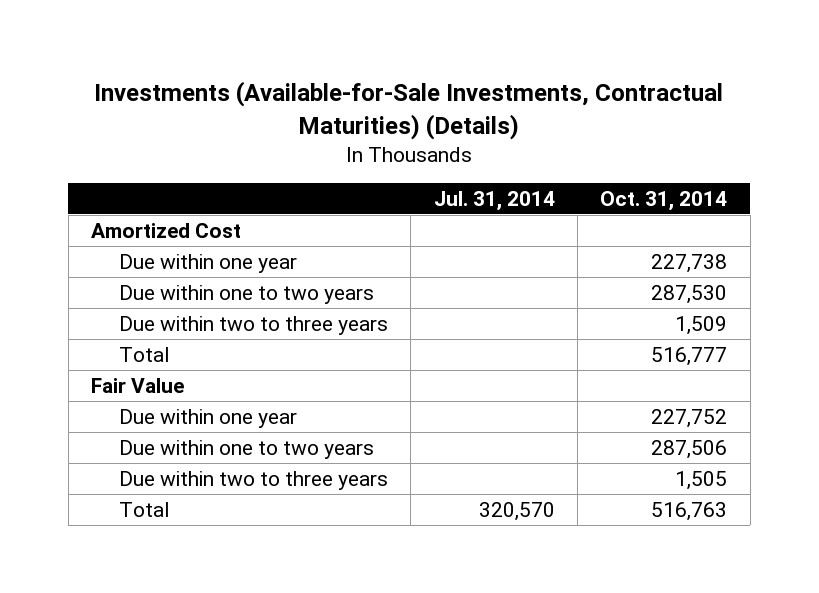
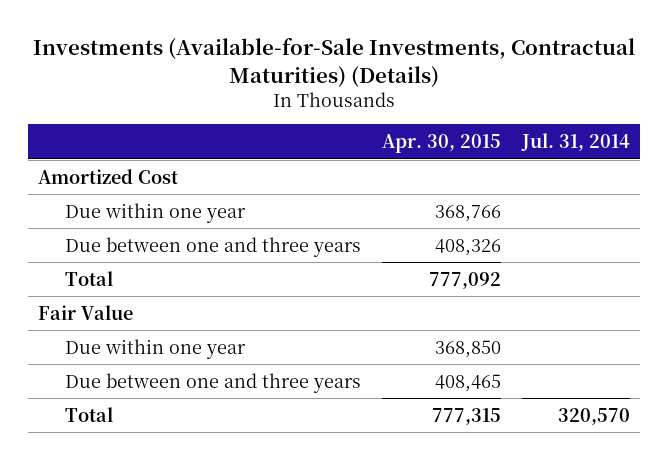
[600,190,728,211] Oct. 31, 2014 -> none
none -> [381,134,501,154] Apr. 30, 2015
[119,284,375,304] Due within one to two years -> none
[119,315,389,335] Due within two to three years -> [65,236,362,257] Due between one and three years
[119,439,375,459] Due within one to two years -> none
[119,470,389,490] Due within two to three years -> [65,372,362,393] Due between one and three years

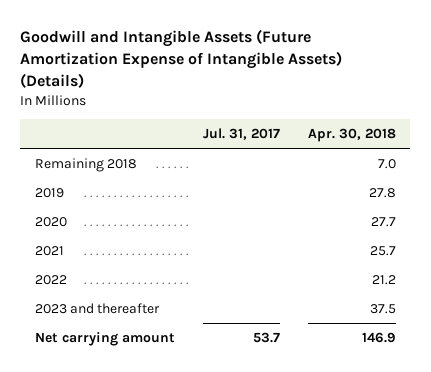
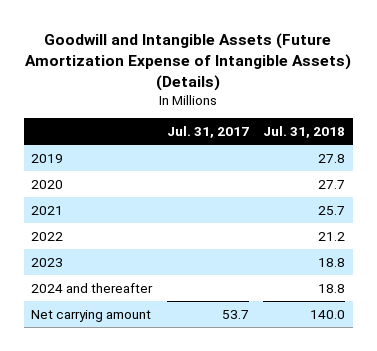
[308,128,397,143] Apr. 30, 2018 -> none
none -> [263,126,346,139] Jul. 31, 2018
[34,157,137,172] Remaining 2018 -> none
none -> [31,257,64,267] 2023
[34,302,160,314] 2023 and thereafter -> [31,282,154,293] 2024 and thereafter

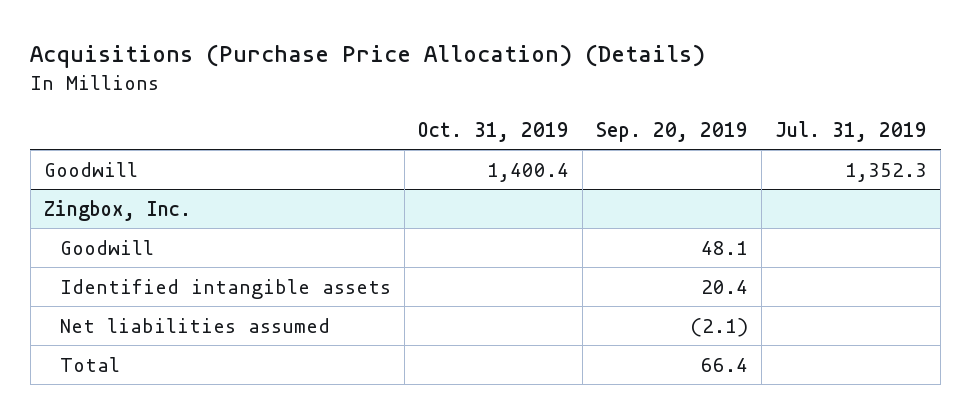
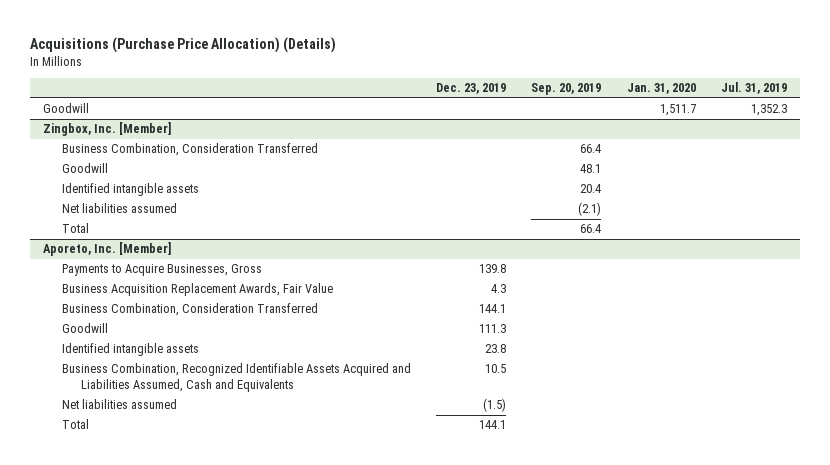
[418,121,570,142] Oct. 31, 2019 -> none
none -> [436,83,507,95] Dec. 23, 2019
none -> [626,83,696,95] Jan. 31, 2020
[43,199,191,221] Zingbox, Inc. -> [42,122,171,137] Zingbox, Inc. [Member]
none -> [61,143,318,157] Business Combination, Consideration Transferred
none -> [42,242,171,257] Aporeto, Inc. [Member]
none -> [61,264,262,277] Payments to Acquire Businesses, Gross
none -> [61,283,333,297] Business Acquisition Replacement Awards, Fair Value
none -> [61,303,318,317] Business Combination, Consideration Transferred
none -> [61,323,108,334] Goodwill
none -> [61,343,199,357] Identified intangible assets
none -> [61,363,411,393] Business Combination, Recognized Identifiable Assets Acquired and Liabilities Assumed, Cash and Equivalents
none -> [61,399,177,410] Net liabilities assumed
none -> [61,419,89,430] Total

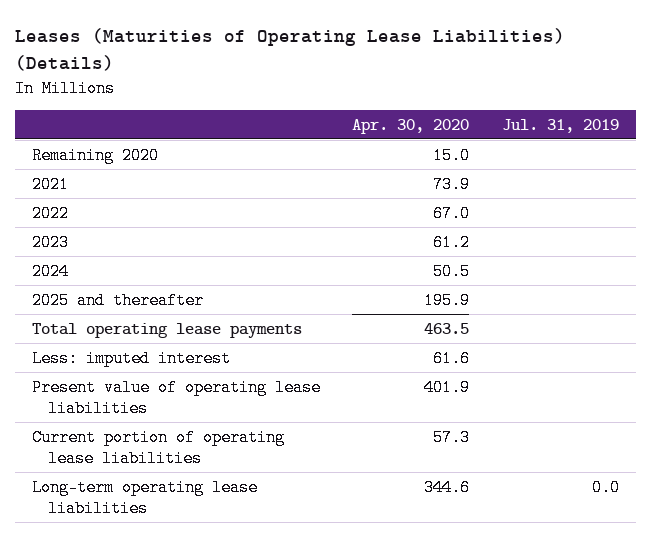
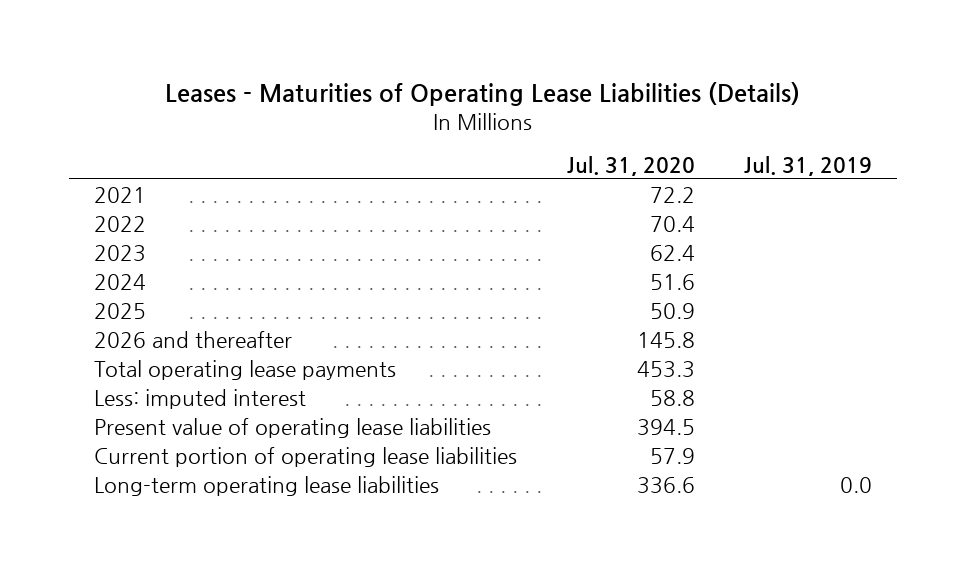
[15,28,566,72] Leases (Maturities of Operating Lease Liabilities) (Details) -> [165,82,801,107] Leases - Maturities of Operating Lease Liabilities (Details)
[352,118,470,134] Apr. 30, 2020 -> none
none -> [566,155,695,176] Jul. 31, 2020
[31,146,159,164] Remaining 2020 -> none
none -> [94,302,147,319] 2025
[31,291,204,309] 2025 and thereafter -> [94,330,293,348] 2026 and thereafter

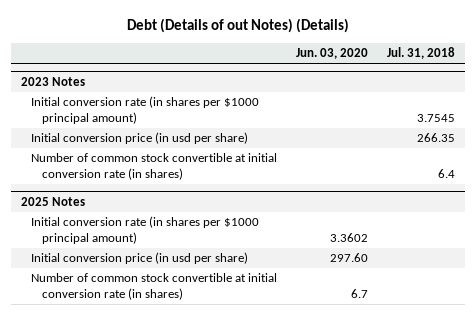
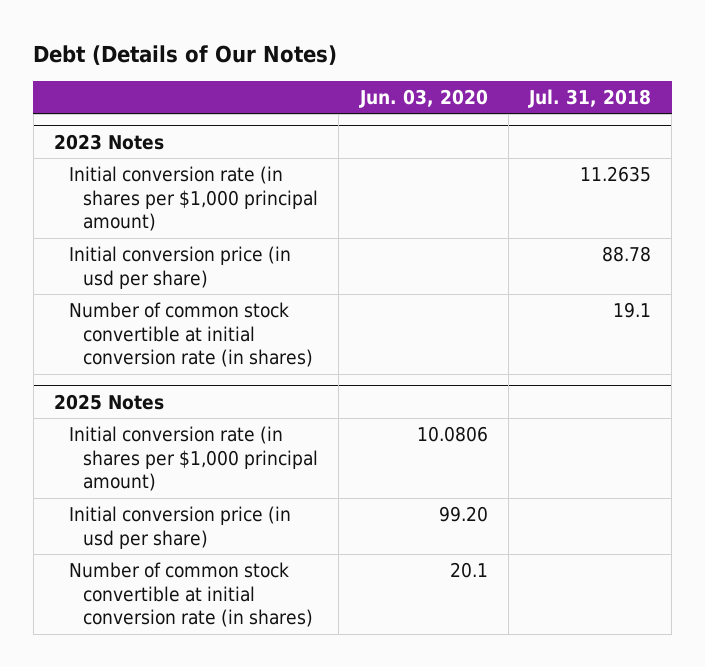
[126,18,349,34] Debt (Details of out Notes) (Details) -> [33,45,338,66] Debt (Details of Our Notes)
[31,96,260,124] Initial conversion rate (in shares per $1000 principal amount) -> [68,166,319,232] Initial conversion rate (in shares per $1,000 principal amount)
[417,113,456,122] 3.7545 -> [580,166,652,183] 11.2635
[417,133,456,143] 266.35 -> [602,246,652,263] 88.78
[438,168,456,178] 6.4 -> [613,302,652,319] 19.1
[31,216,260,244] Initial conversion rate (in shares per $1000 principal amount) -> [68,426,319,492] Initial conversion rate (in shares per $1,000 principal amount)
[330,232,369,242] 3.3602 -> [416,426,488,443] 10.0806
[330,253,369,263] 297.60 -> [438,506,488,523] 99.20
[351,288,369,298] 6.7 -> [449,562,488,579] 20.1

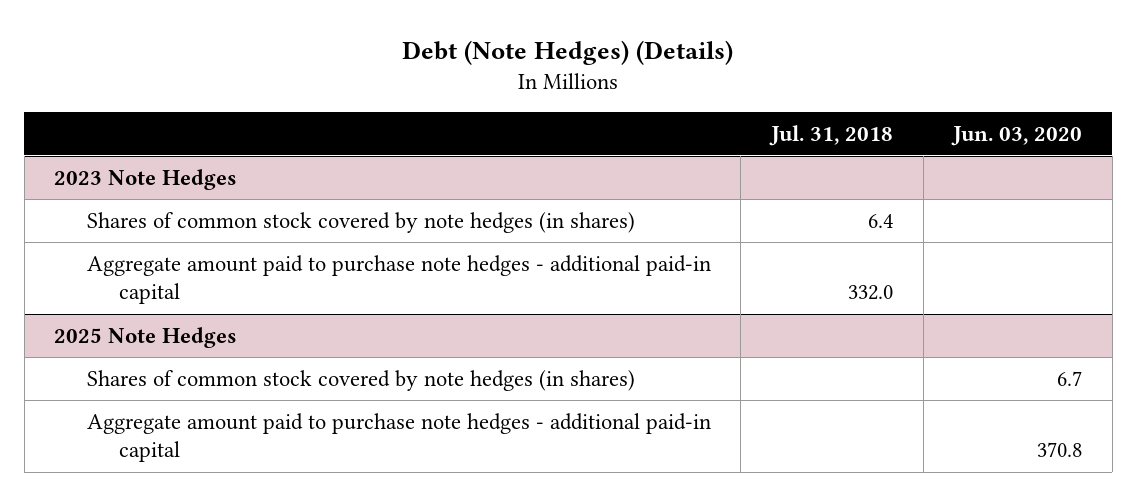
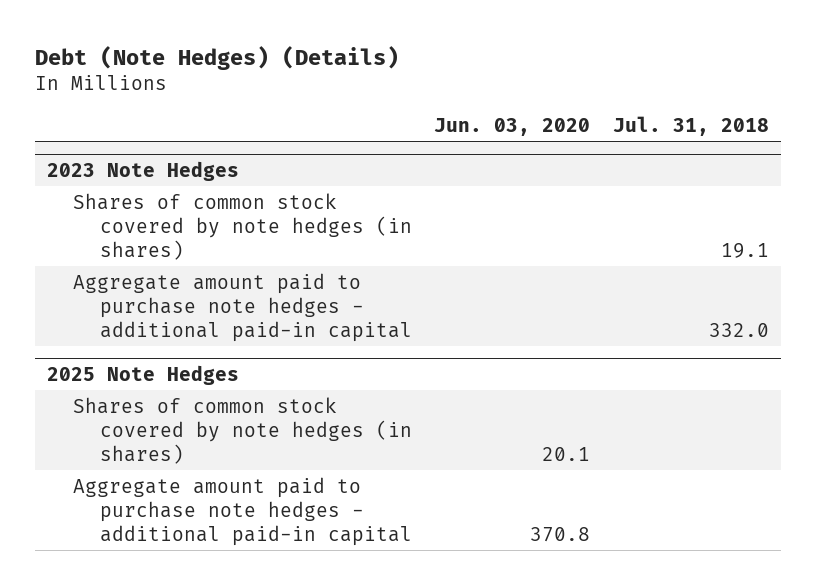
[867,213,893,228] 6.4 -> [721,242,770,258] 19.1
[1057,370,1083,386] 6.7 -> [542,446,591,461] 20.1

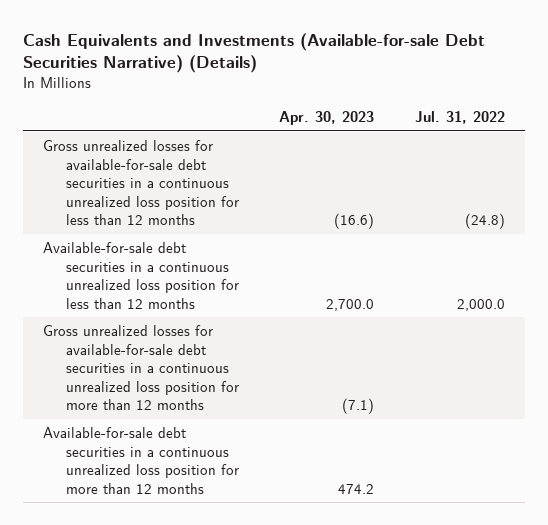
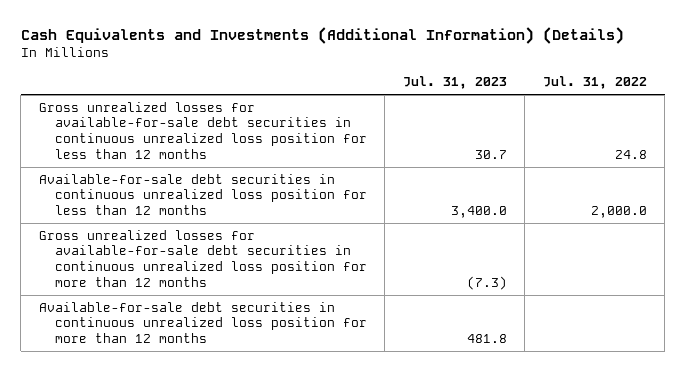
[22,32,485,74] Cash Equivalents and Investments (Available-for-sale Debt Securities Narrative) (Details) -> [20,26,624,44] Cash Equivalents and Investments (Additional Information) (Details)
[279,111,375,126] Apr. 30, 2023 -> none
none -> [402,75,507,89] Jul. 31, 2023
[42,140,239,226] Gross unrealized losses for available-for-sale debt securities in a continuous unrealized loss position for less than 12 months -> [38,101,367,159] Gross unrealized losses for available-for-sale debt securities in continuous unrealized loss position for less than 12 months
[464,213,505,230] (24.8) -> [614,149,647,159] 24.8
[42,242,239,309] Available-for-sale debt securities in a continuous unrealized loss position for less than 12 months -> [38,173,367,216] Available-for-sale debt securities in continuous unrealized loss position for less than 12 months
[42,325,239,411] Gross unrealized losses for available-for-sale debt securities in a continuous unrealized loss position for more than 12 months -> [38,229,367,287] Gross unrealized losses for available-for-sale debt securities in continuous unrealized loss position for more than 12 months
[42,427,239,494] Available-for-sale debt securities in a continuous unrealized loss position for more than 12 months -> [38,301,367,344] Available-for-sale debt securities in continuous unrealized loss position for more than 12 months

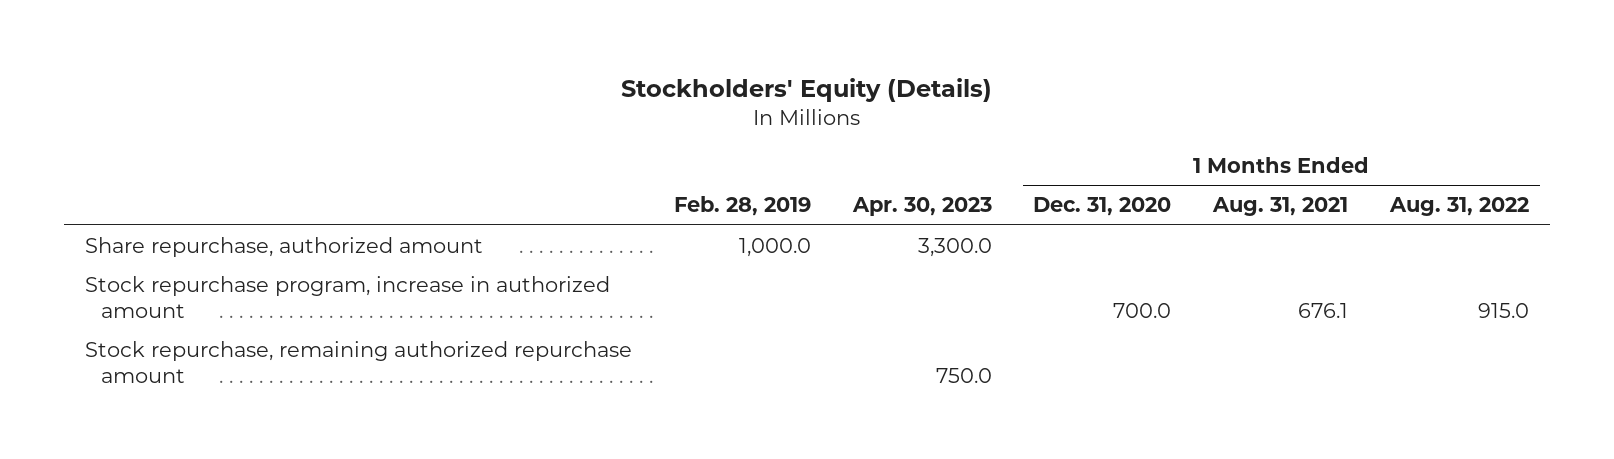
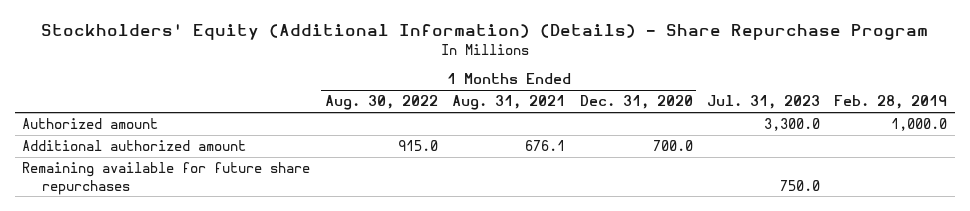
[621,77,993,102] Stockholders' Equity (Details) -> [40,24,928,41] Stockholders' Equity (Additional Information) (Details) - Share Repurchase Program
[851,197,992,217] Apr. 30, 2023 -> none
[1389,197,1530,217] Aug. 31, 2022 -> none
none -> [324,95,438,111] Aug. 30, 2022
none -> [707,95,821,110] Jul. 31, 2023
[84,236,483,257] Share repurchase, authorized amount -> [22,118,159,130] Authorized amount
[84,275,610,318] Stock repurchase program, increase in authorized amount -> [22,140,247,152] Additional authorized amount
[84,340,632,383] Stock repurchase, remaining authorized repurchase amount -> [22,162,311,195] Remaining available for future share repurchases

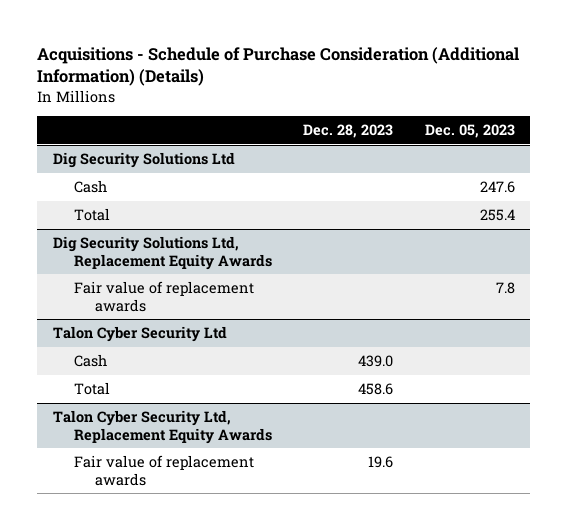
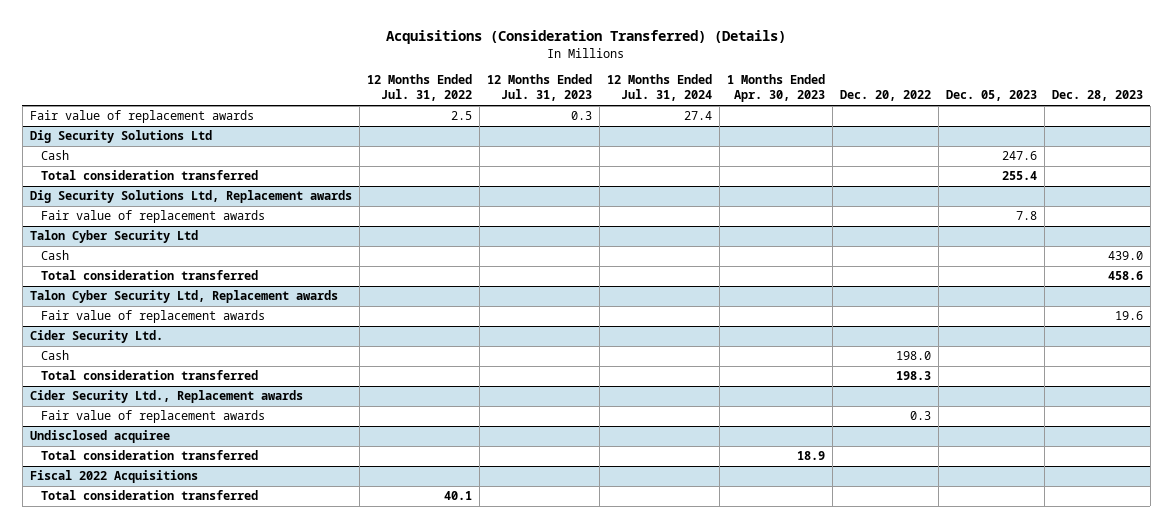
[37,46,520,87] Acquisitions - Schedule of Purchase Consideration (Additional Information) (Details) -> [386,30,787,45] Acquisitions (Consideration Transferred) (Details)
none -> [366,74,472,102] 12 Months Ended Jul. 31, 2022
none -> [486,74,592,102] 12 Months Ended Jul. 31, 2023
none -> [606,74,712,102] 12 Months Ended Jul. 31, 2024
none -> [726,74,825,103] 1 Months Ended Apr. 30, 2023
none -> [839,90,931,102] Dec. 20, 2022
none -> [29,110,254,124] Fair value of replacement awards
[73,208,110,222] Total -> [41,170,259,181] Total consideration transferred
[53,236,272,270] Dig Security Solutions Ltd, Replacement Equity Awards -> [29,190,352,204] Dig Security Solutions Ltd, Replacement awards
[73,382,110,396] Total -> [41,270,259,281] Total consideration transferred
[53,410,272,444] Talon Cyber Security Ltd, Replacement Equity Awards -> [29,290,338,304] Talon Cyber Security Ltd, Replacement awards
none -> [29,330,163,344] Cider Security Ltd.
none -> [41,350,70,361] Cash
none -> [41,370,259,381] Total consideration transferred
none -> [29,390,303,404] Cider Security Ltd., Replacement awards
none -> [41,410,266,424] Fair value of replacement awards
none -> [29,430,170,444] Undisclosed acquiree
none -> [41,450,259,461] Total consideration transferred
none -> [29,470,198,484] Fiscal 2022 Acquisitions
none -> [41,490,259,501] Total consideration transferred

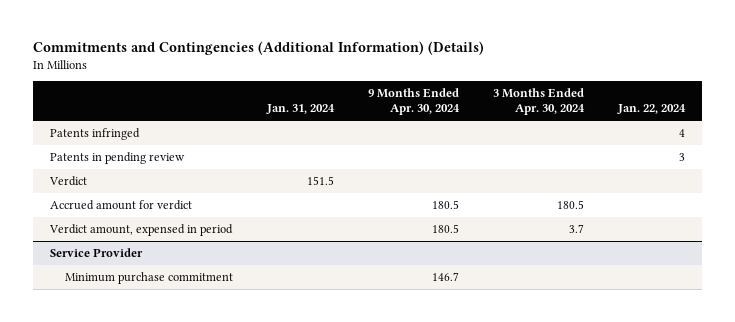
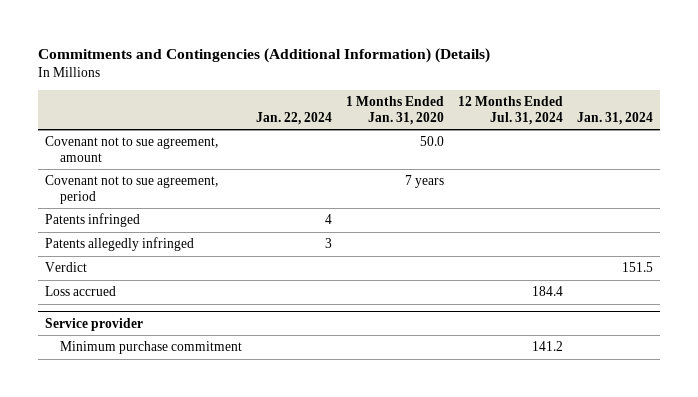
[368,88,461,116] 9 Months Ended Apr. 30, 2024 -> none
[493,88,586,116] 3 Months Ended Apr. 30, 2024 -> none
none -> [345,96,444,125] 1 Months Ended Jan. 31, 2020
none -> [457,96,563,125] 12 Months Ended Jul. 31, 2024
none -> [45,136,219,162] Covenant not to sue agreement, amount
none -> [45,175,219,204] Covenant not to sue agreement, period
[49,152,185,165] Patents in pending review -> [45,237,195,252] Patents allegedly infringed
[48,224,233,237] Verdict amount, expensed in period -> none
[49,200,192,211] Accrued amount for verdict -> [45,286,117,297] Loss accrued
[49,248,143,258] Service Provider -> [45,317,144,331] Service provider

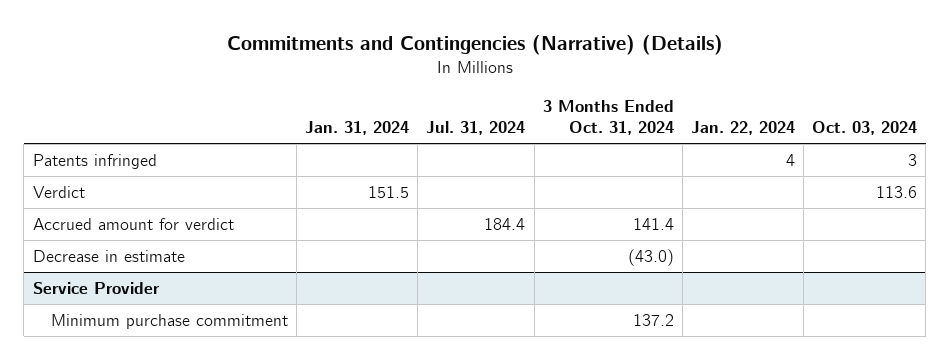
[38,47,491,63] Commitments and Contingencies (Additional Information) (Details) -> [226,35,723,56] Commitments and Contingencies (Narrative) (Details)
[345,96,444,125] 1 Months Ended Jan. 31, 2020 -> none
[457,96,563,125] 12 Months Ended Jul. 31, 2024 -> none
none -> [426,121,526,136] Jul. 31, 2024
none -> [542,99,674,136] 3 Months Ended Oct. 31, 2024
none -> [812,121,918,136] Oct. 03, 2024
[45,136,219,162] Covenant not to sue agreement, amount -> none
[45,175,219,204] Covenant not to sue agreement, period -> none
[45,237,195,252] Patents allegedly infringed -> none
[45,286,117,297] Loss accrued -> [32,217,234,230] Accrued amount for verdict
none -> [32,249,185,262] Decrease in estimate
[45,317,144,331] Service provider -> [32,281,160,294] Service Provider

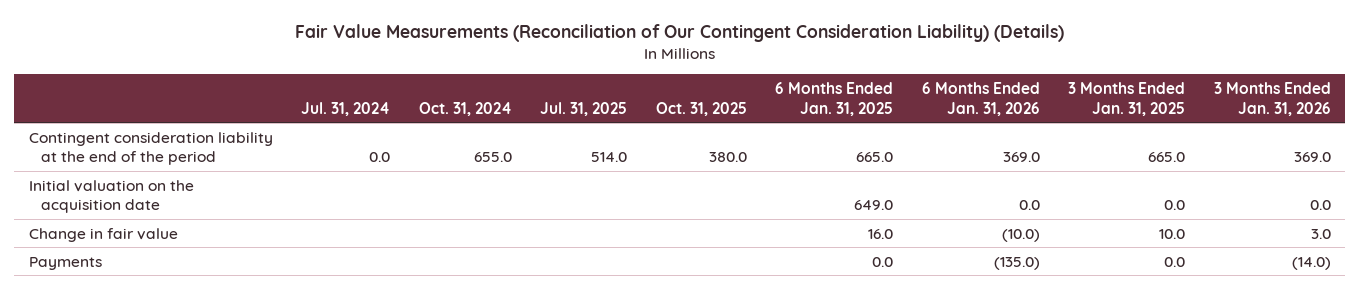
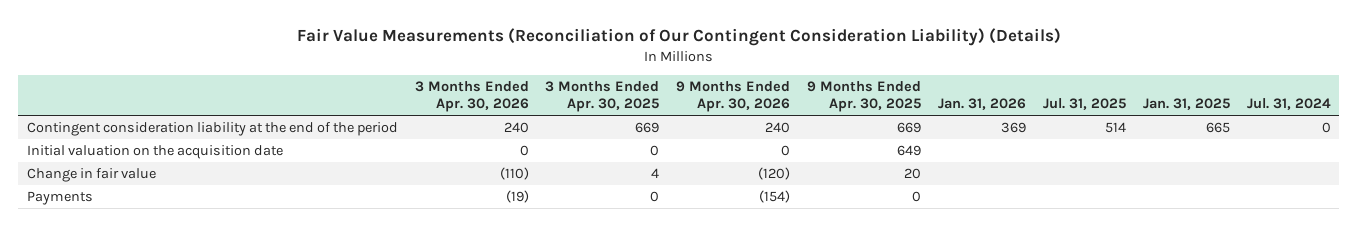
[418,101,512,116] Oct. 31, 2024 -> none
[655,101,747,116] Oct. 31, 2025 -> none
[775,81,894,116] 6 Months Ended Jan. 31, 2025 -> none
[921,81,1040,116] 6 Months Ended Jan. 31, 2026 -> none
[1068,81,1186,116] 3 Months Ended Jan. 31, 2025 -> none
[1213,81,1331,116] 3 Months Ended Jan. 31, 2026 -> none
none -> [414,81,529,113] 3 Months Ended Apr. 30, 2026
none -> [545,81,660,113] 3 Months Ended Apr. 30, 2025
none -> [676,81,791,113] 9 Months Ended Apr. 30, 2026
none -> [807,81,922,113] 9 Months Ended Apr. 30, 2025
none -> [938,98,1027,111] Jan. 31, 2026
none -> [1142,98,1230,111] Jan. 31, 2025
[369,152,391,163] 0.0 -> [1321,121,1331,133] 0
[591,152,628,163] 514.0 -> [1104,121,1126,133] 514

